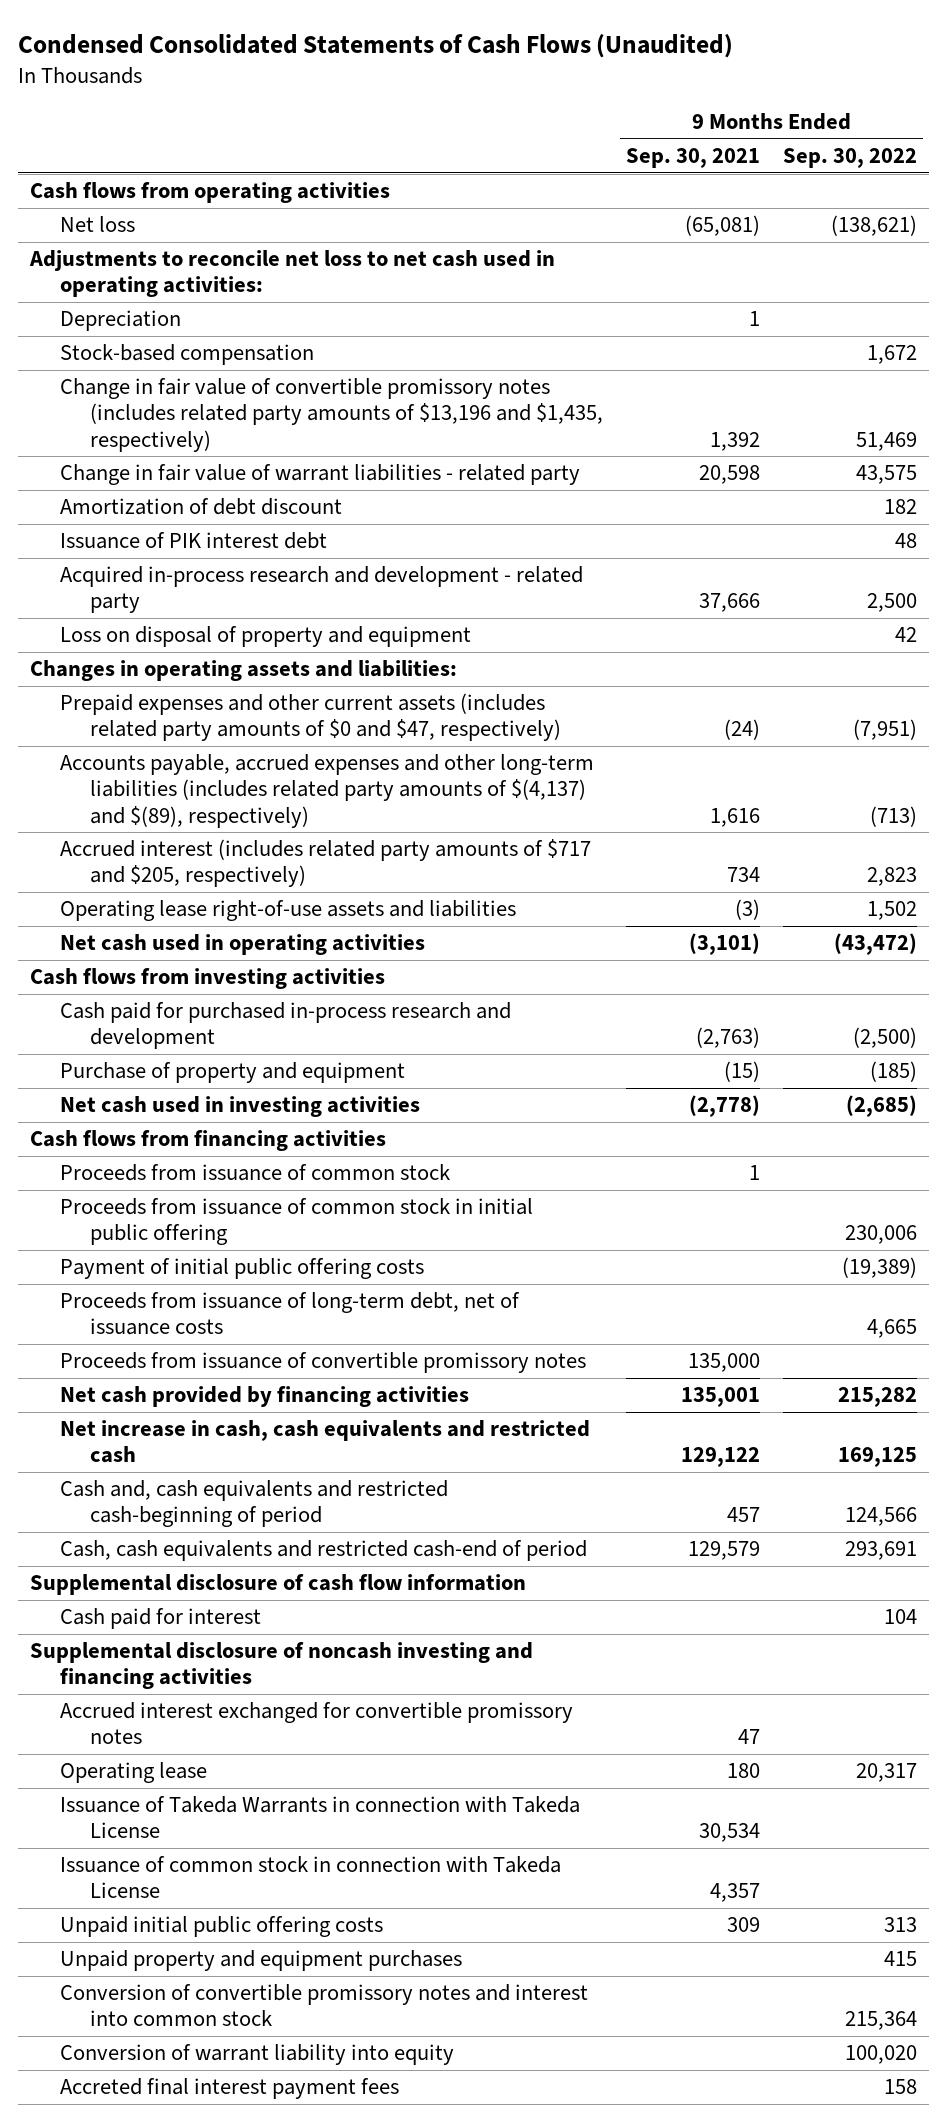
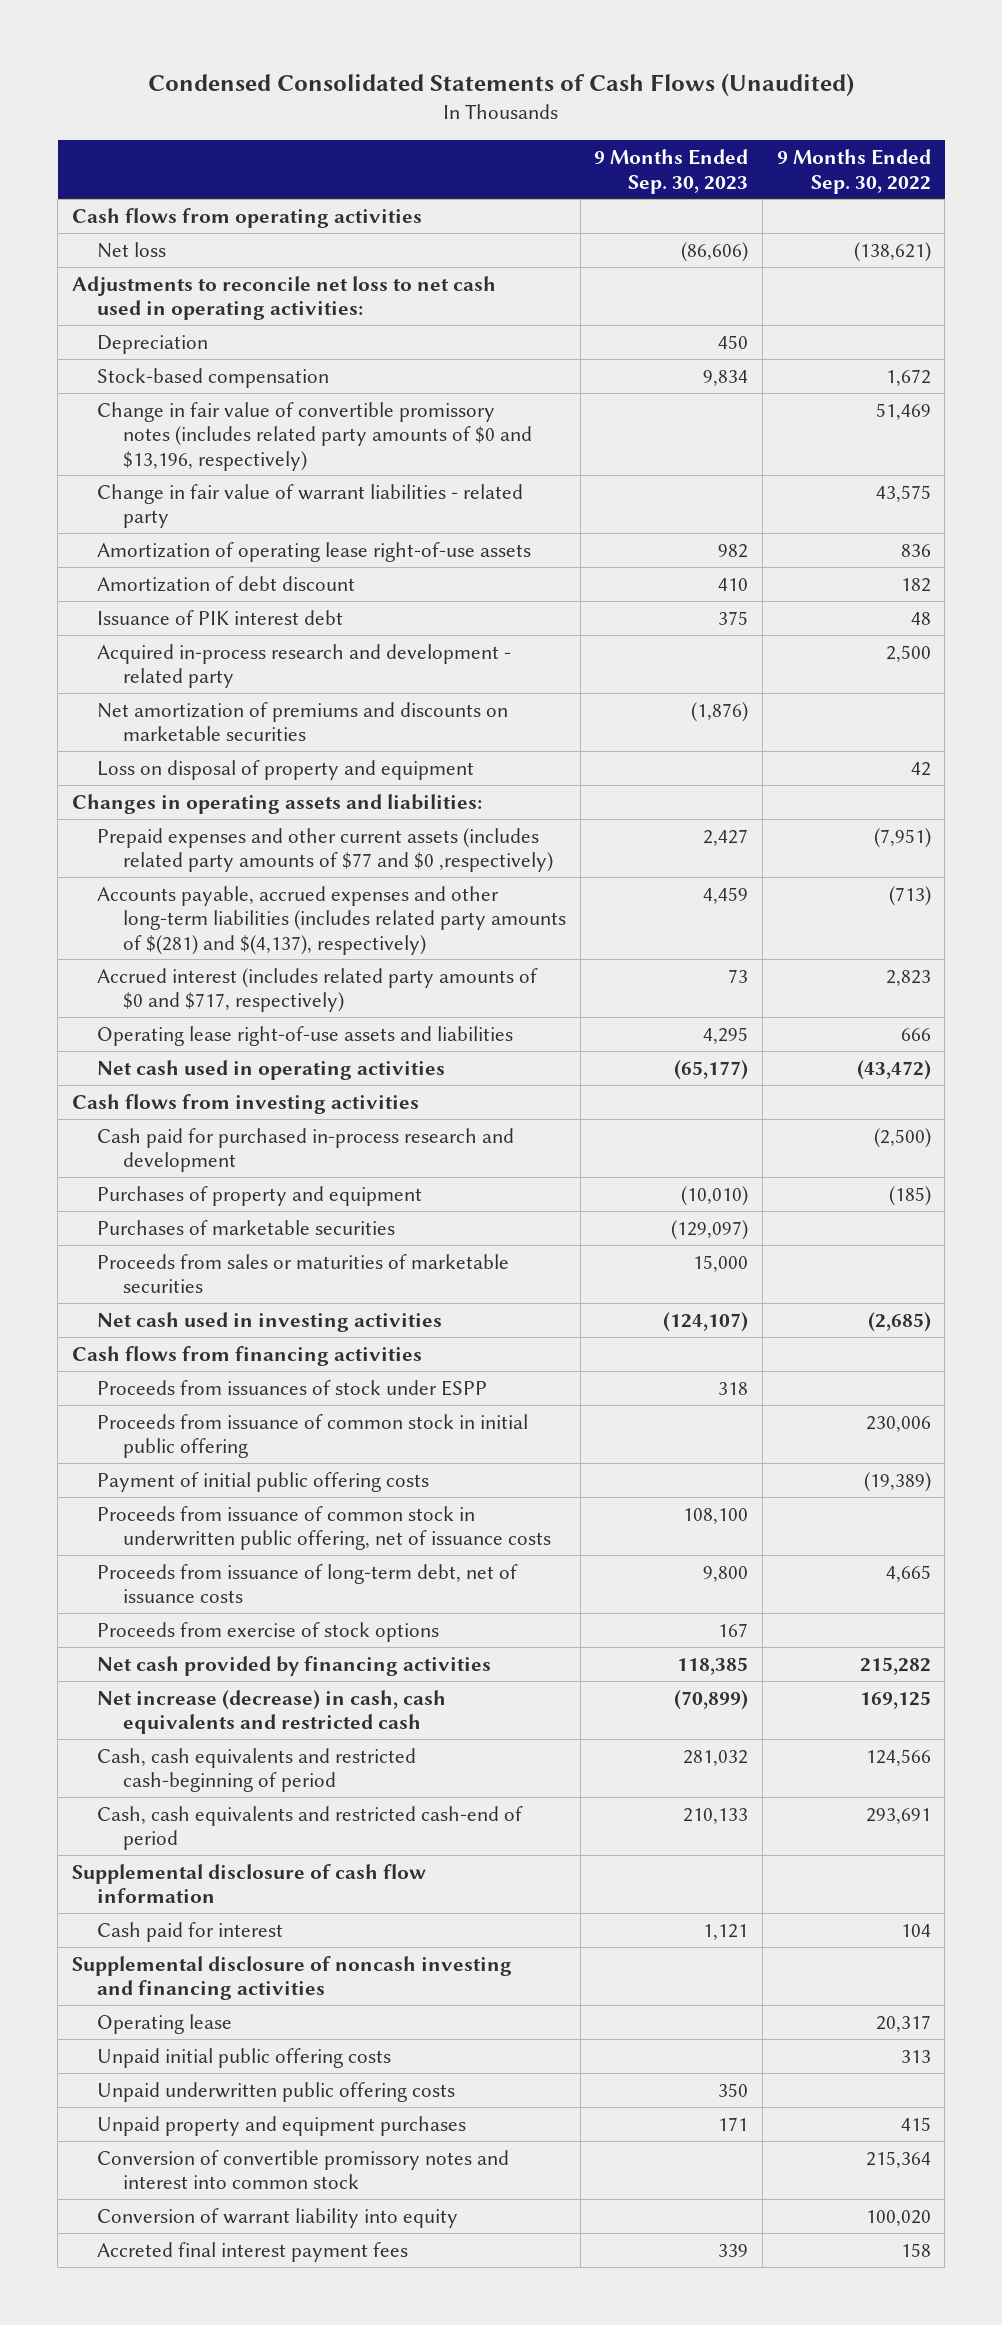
[625,148,760,169] Sep. 30, 2021 -> none
none -> [594,149,749,194] 9 Months Ended Sep. 30, 2023
[59,378,603,452] Change in fair value of convertible promissory notes (includes related party amounts of $13,196 and $1,435, respectively) -> [97,401,533,471] Change in fair value of convertible promissory notes (includes related party amounts of $0 and $13,196, respectively)
none -> [97,541,532,562] Amortization of operating lease right-of-use assets
none -> [97,701,509,742] Net amortization of premiums and discounts on marketable securities
[59,693,561,742] Prepaid expenses and other current assets (includes related party amounts of $0 and $47, respectively) -> [97,827,554,873] Prepaid expenses and other current assets (includes related party amounts of $77 and $0 ,respectively)
[59,754,594,828] Accounts payable, accrued expenses and other long-term liabilities (includes related party amounts of $(4,137) and $(89), respectively) -> [97,885,567,955] Accounts payable, accrued expenses and other long-term liabilities (includes related party amounts of $(281) and $(4,137), respectively)
[59,839,591,888] Accrued interest (includes related party amounts of $717 and $205, respectively) -> [97,967,539,1013] Accrued interest (includes related party amounts of $0 and $717, respectively)
[867,901,918,921] 1,502 -> [900,1027,931,1041] 666
[59,1062,405,1084] Purchase of property and equipment -> [97,1185,423,1206] Purchases of property and equipment
none -> [97,1219,396,1235] Purchases of marketable securities
none -> [97,1253,510,1294] Proceeds from sales or maturities of marketable securities
[59,1164,450,1182] Proceeds from issuance of common stock -> none
none -> [97,1379,488,1396] Proceeds from issuances of stock under ESPP
none -> [97,1505,552,1551] Proceeds from issuance of common stock in underwritten public offering, net of issuance costs
[59,1352,586,1374] Proceeds from issuance of convertible promissory notes -> none
none -> [97,1621,440,1642] Proceeds from exercise of stock options
[59,1420,590,1464] Net increase in cash, cash equivalents and restricted cash -> [97,1689,447,1735] Net increase (decrease) in cash, cash equivalents and restricted cash
[59,1480,448,1528] Cash and, cash equivalents and restricted cash-beginning of period -> [97,1747,417,1793] Cash, cash equivalents and restricted cash-beginning of period
[59,1702,573,1745] Accrued interest exchanged for convertible promissory notes -> none
[59,1796,580,1839] Issuance of Takeda Warrants in connection with Takeda License -> none
[59,1856,561,1899] Issuance of common stock in connection with Takeda License -> none
none -> [97,2081,456,2102] Unpaid underwritten public offering costs

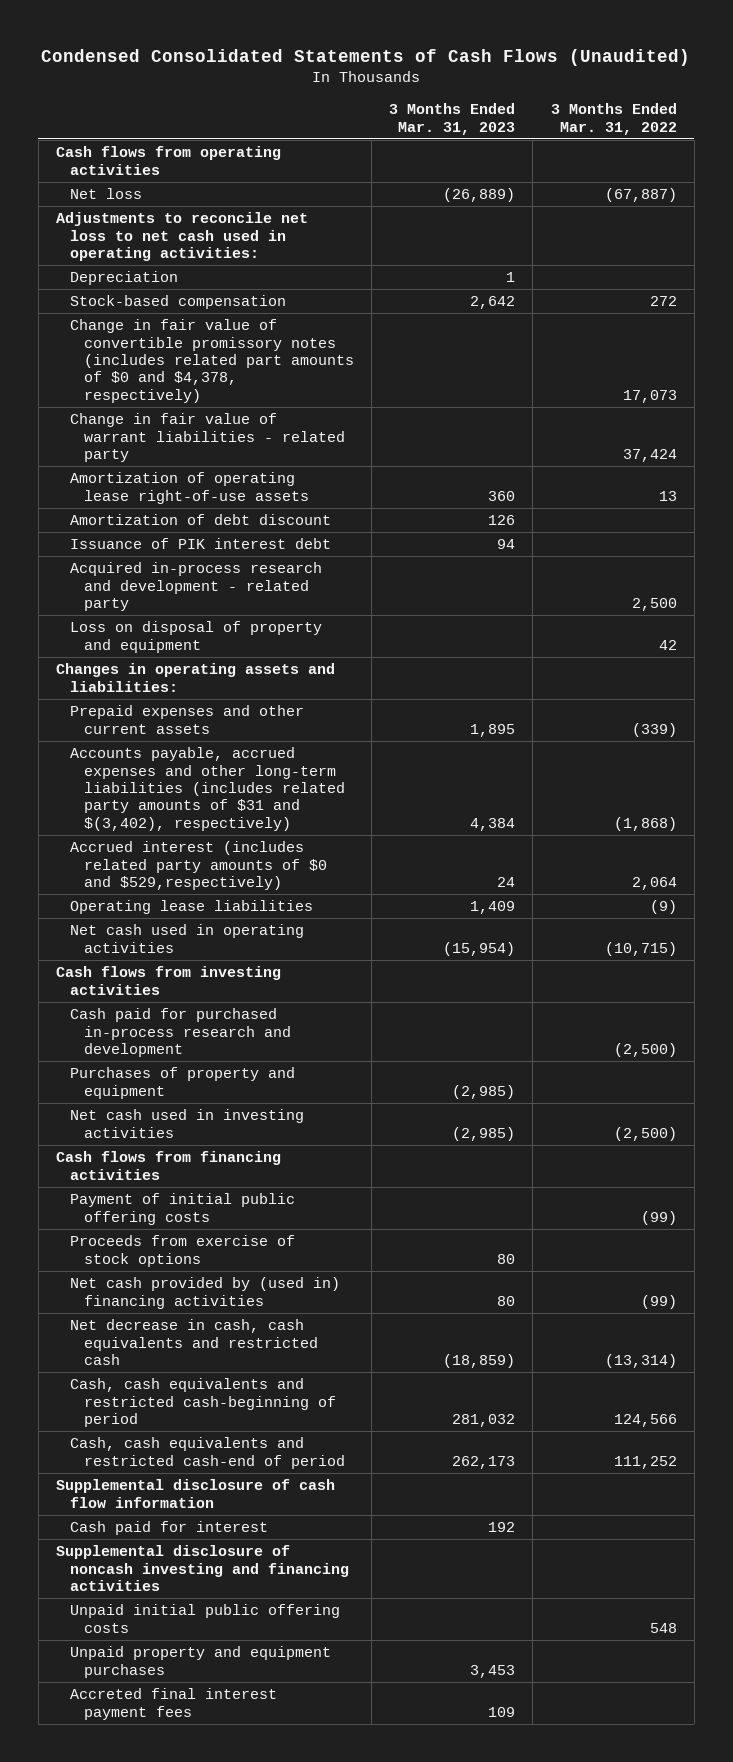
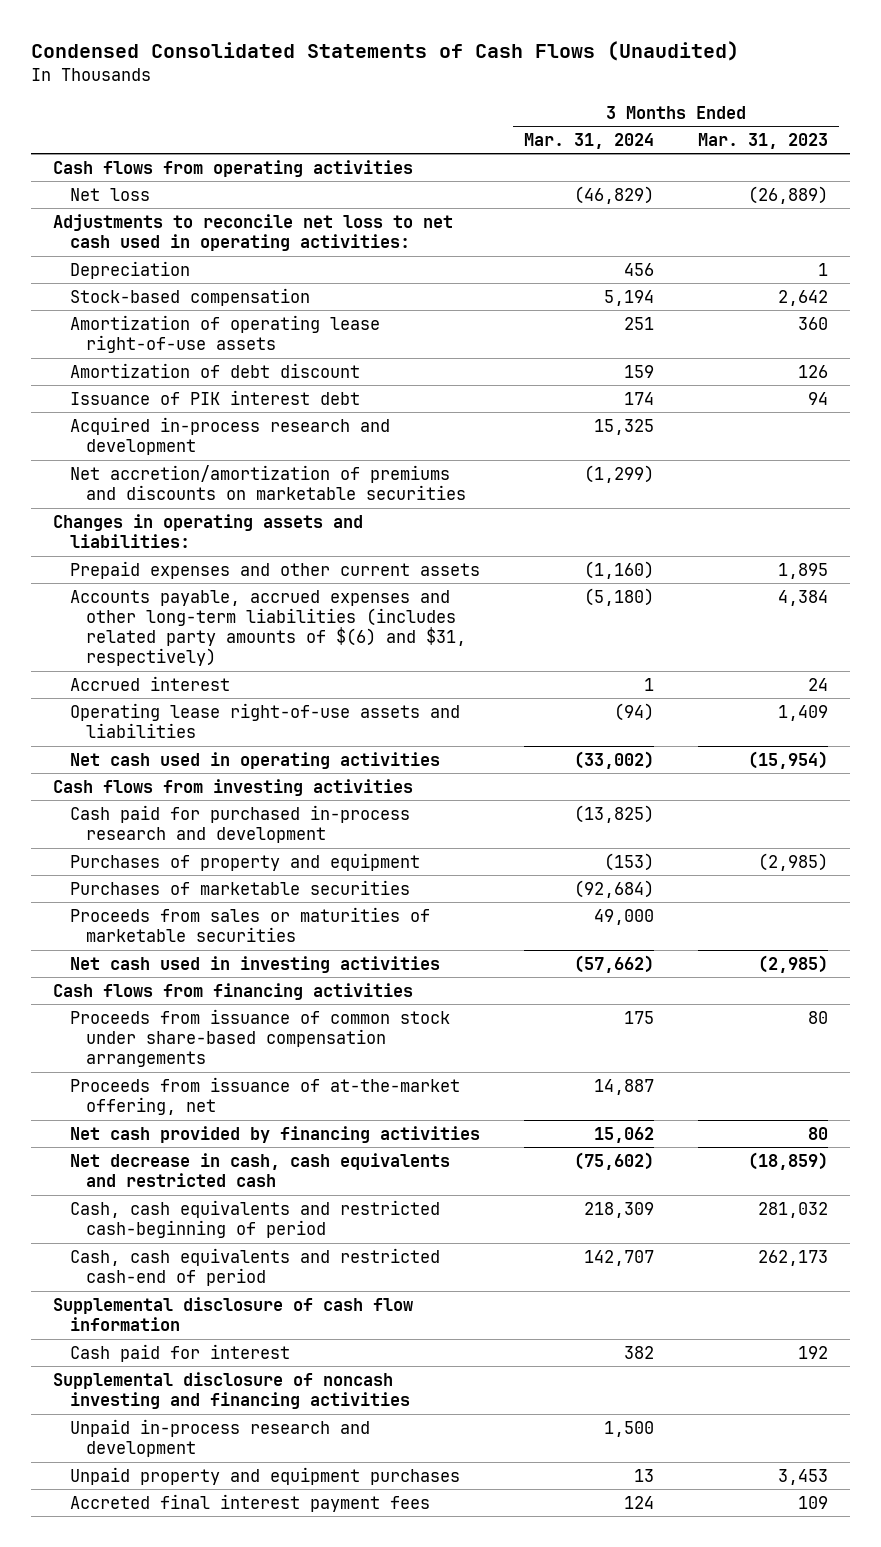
[550,103,677,135] 3 Months Ended Mar. 31, 2022 -> none
none -> [523,133,654,150] Mar. 31, 2024
[69,319,354,403] Change in fair value of convertible promissory notes (includes related part amounts of $0 and $4,378, respectively) -> none
[69,413,345,462] Change in fair value of warrant liabilities - related party -> none
[69,621,322,653] Loss on disposal of property and equipment -> none
[69,562,322,611] Acquired in-process research and development - related party -> [69,416,390,456] Acquired in-process research and development
none -> [69,464,466,501] Net accretion/amortization of premiums and discounts on marketable securities
[69,747,345,831] Accounts payable, accrued expenses and other long-term liabilities (includes related party amounts of $31 and $(3,402), respectively) -> [69,589,466,667] Accounts payable, accrued expenses and other long-term liabilities (includes related party amounts of $(6) and $31, respectively)
[69,841,327,890] Accrued interest (includes related party amounts of $0 and $529,respectively) -> [69,675,230,691] Accrued interest
[69,900,313,915] Operating lease liabilities -> [69,702,460,739] Operating lease right-of-use assets and liabilities
none -> [69,879,410,895] Purchases of marketable securities
none -> [69,906,430,943] Proceeds from sales or maturities of marketable securities
[69,1193,295,1225] Payment of initial public offering costs -> none
[69,1235,295,1267] Proceeds from exercise of stock options -> none
none -> [69,1008,450,1068] Proceeds from issuance of common stock under share-based compensation arrangements
none -> [69,1076,460,1116] Proceeds from issuance of at-the-market offering, net
[69,1277,340,1309] Net cash provided by (used in) financing activities -> [69,1125,480,1143] Net cash provided by financing activities
[69,1604,340,1633] Unpaid initial public offering costs -> none
none -> [69,1418,370,1458] Unpaid in-process research and development

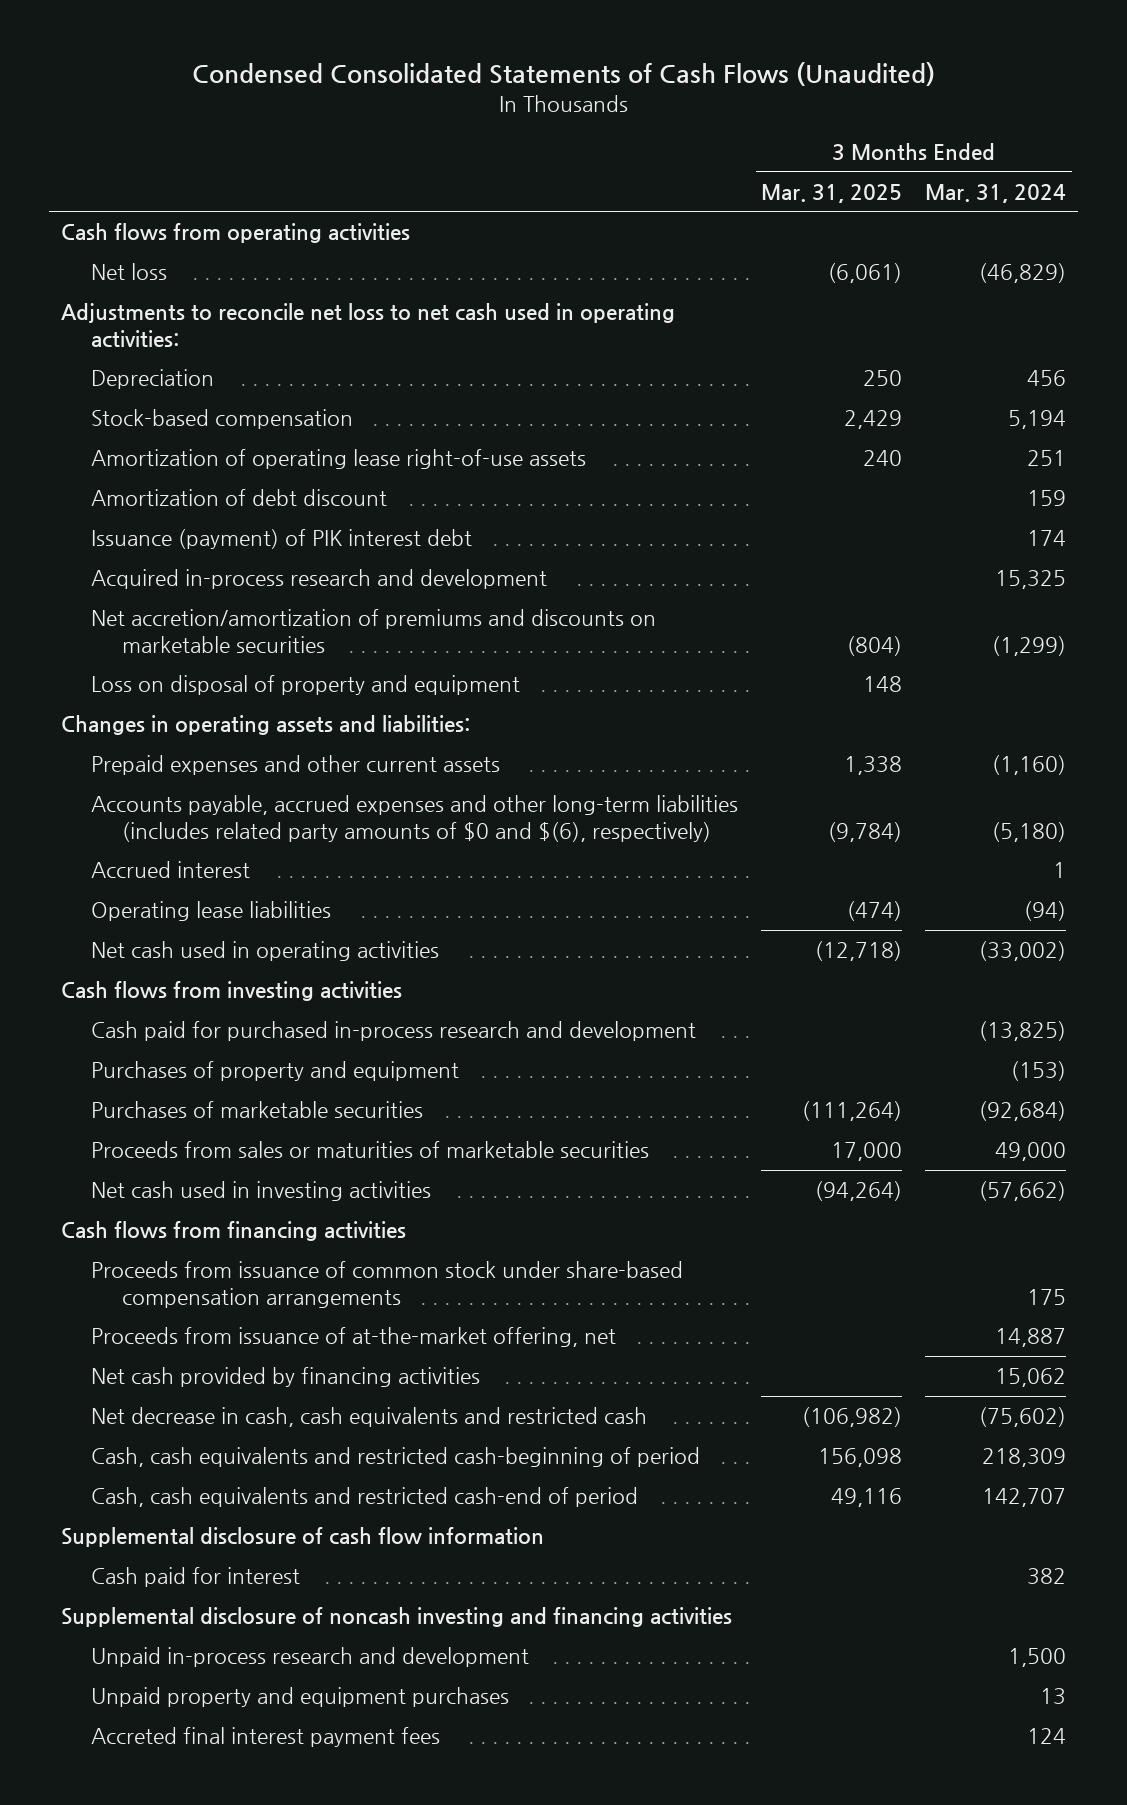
[697,133,828,150] Mar. 31, 2023 -> none
none -> [761,183,903,203] Mar. 31, 2025
[69,389,360,405] Issuance of PIK interest debt -> [91,529,473,550] Issuance (payment) of PIK interest debt
none -> [91,675,521,696] Loss on disposal of property and equipment
[69,589,466,667] Accounts payable, accrued expenses and other long-term liabilities (includes related party amounts of $(6) and $31, respectively) -> [91,795,739,843] Accounts payable, accrued expenses and other long-term liabilities (includes related party amounts of $0 and $(6), respectively)
[69,702,460,739] Operating lease right-of-use assets and liabilities -> none
none -> [91,901,332,922] Operating lease liabilities

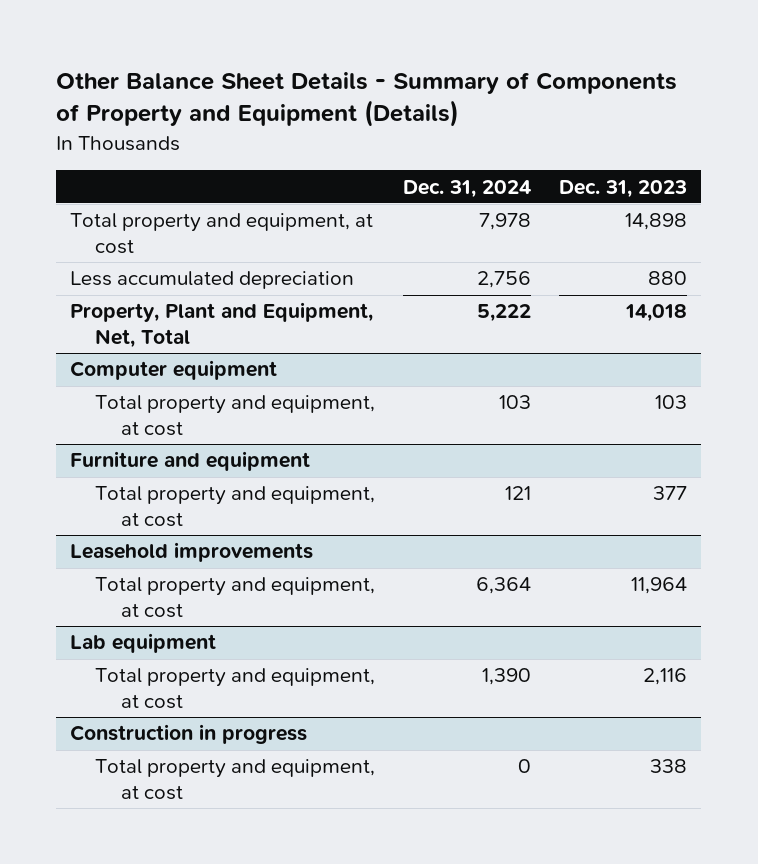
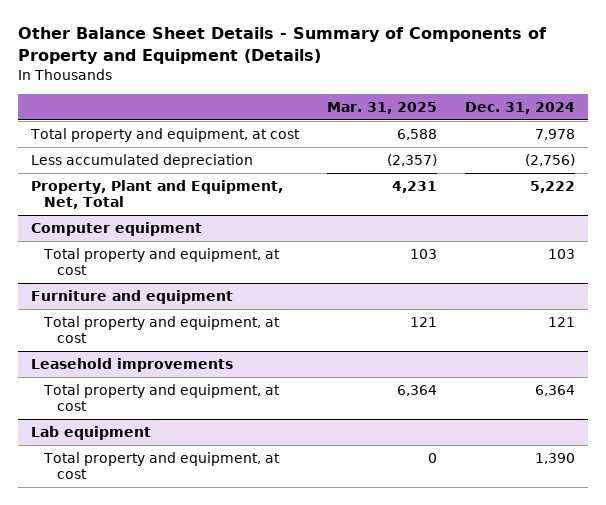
[559,179,688,198] Dec. 31, 2023 -> none
none -> [326,101,437,114] Mar. 31, 2025
[477,271,532,289] 2,756 -> [524,154,575,167] (2,756)
[70,724,308,745] Construction in progress -> none
[95,759,376,801] Total property and equipment, at cost -> none

